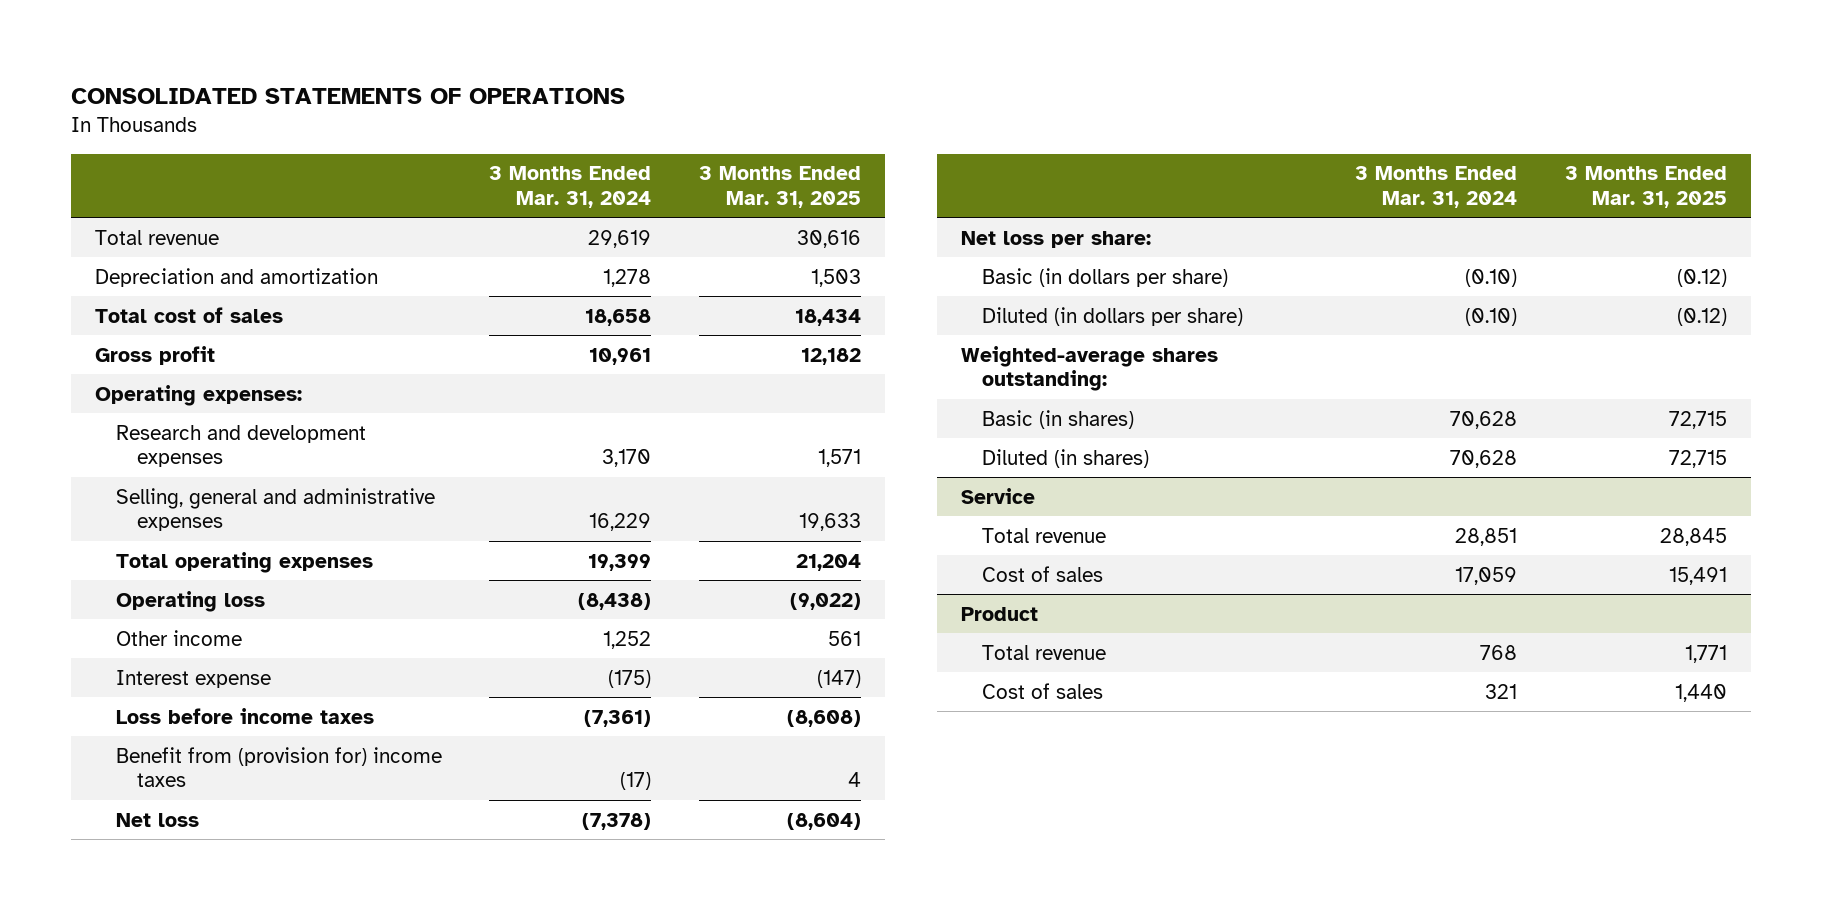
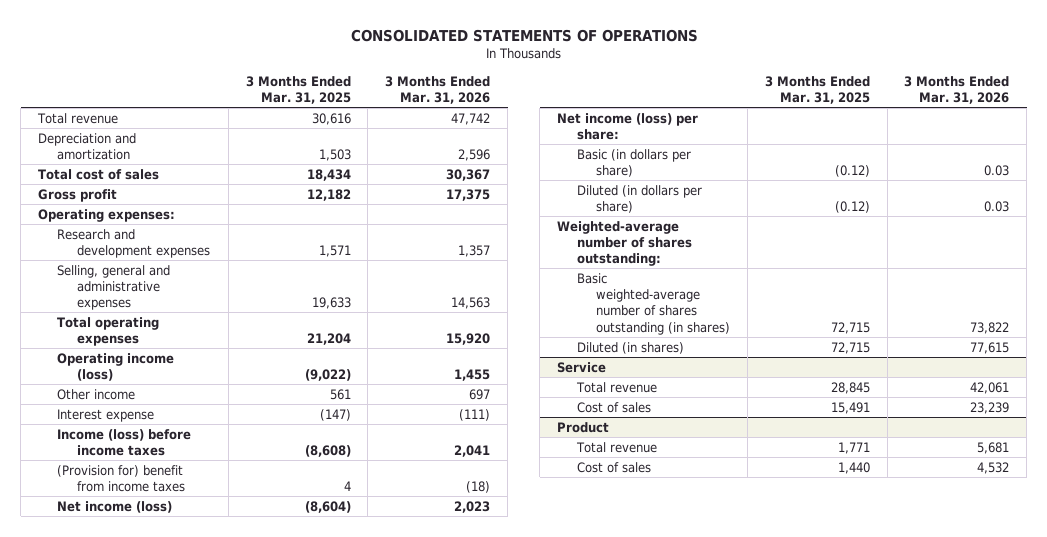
[489,166,652,208] 3 Months Ended Mar. 31, 2024 -> none
none -> [385,75,491,104] 3 Months Ended Mar. 31, 2026
[115,590,265,612] Operating loss -> [57,352,175,381] Operating income (loss)
[115,707,374,724] Loss before income taxes -> [57,428,192,456] Income (loss) before income taxes
[115,746,442,788] Benefit from (provision for) income taxes -> [57,464,186,492] (Provision for) benefit from income taxes
[115,812,199,827] Net loss -> [57,500,173,513] Net income (loss)
[961,230,1152,248] Net loss per share: -> [557,112,699,140] Net income (loss) per share:
[961,345,1219,392] Weighted-average shares outstanding: -> [557,220,692,267] Weighted-average number of shares outstanding:
[981,409,1134,429] Basic (in shares) -> [576,272,731,335] Basic weighted-average number of shares outstanding (in shares)

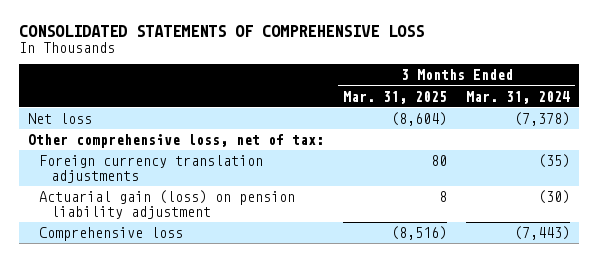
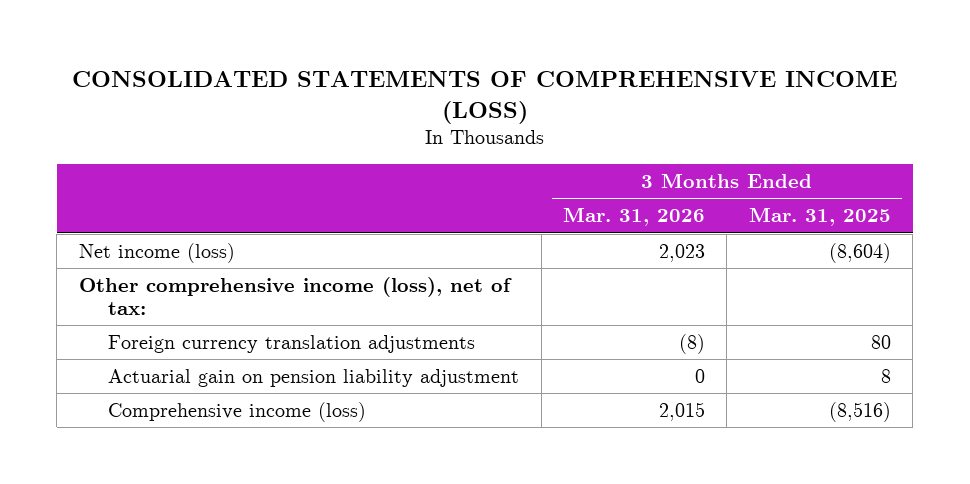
[18,24,424,37] CONSOLIDATED STATEMENTS OF COMPREHENSIVE LOSS -> [71,71,897,124] CONSOLIDATED STATEMENTS OF COMPREHENSIVE INCOME (LOSS)
[465,90,570,104] Mar. 31, 2024 -> none
none -> [563,207,706,227] Mar. 31, 2026
[28,113,93,125] Net loss -> [78,242,235,263] Net income (loss)
[28,134,325,149] Other comprehensive loss, net of tax: -> [78,276,512,315] Other comprehensive income (loss), net of tax:
[39,190,296,220] Actuarial gain (loss) on pension liability adjustment -> [108,368,520,387] Actuarial gain on pension liability adjustment
[39,227,184,242] Comprehensive loss -> [108,401,367,422] Comprehensive income (loss)

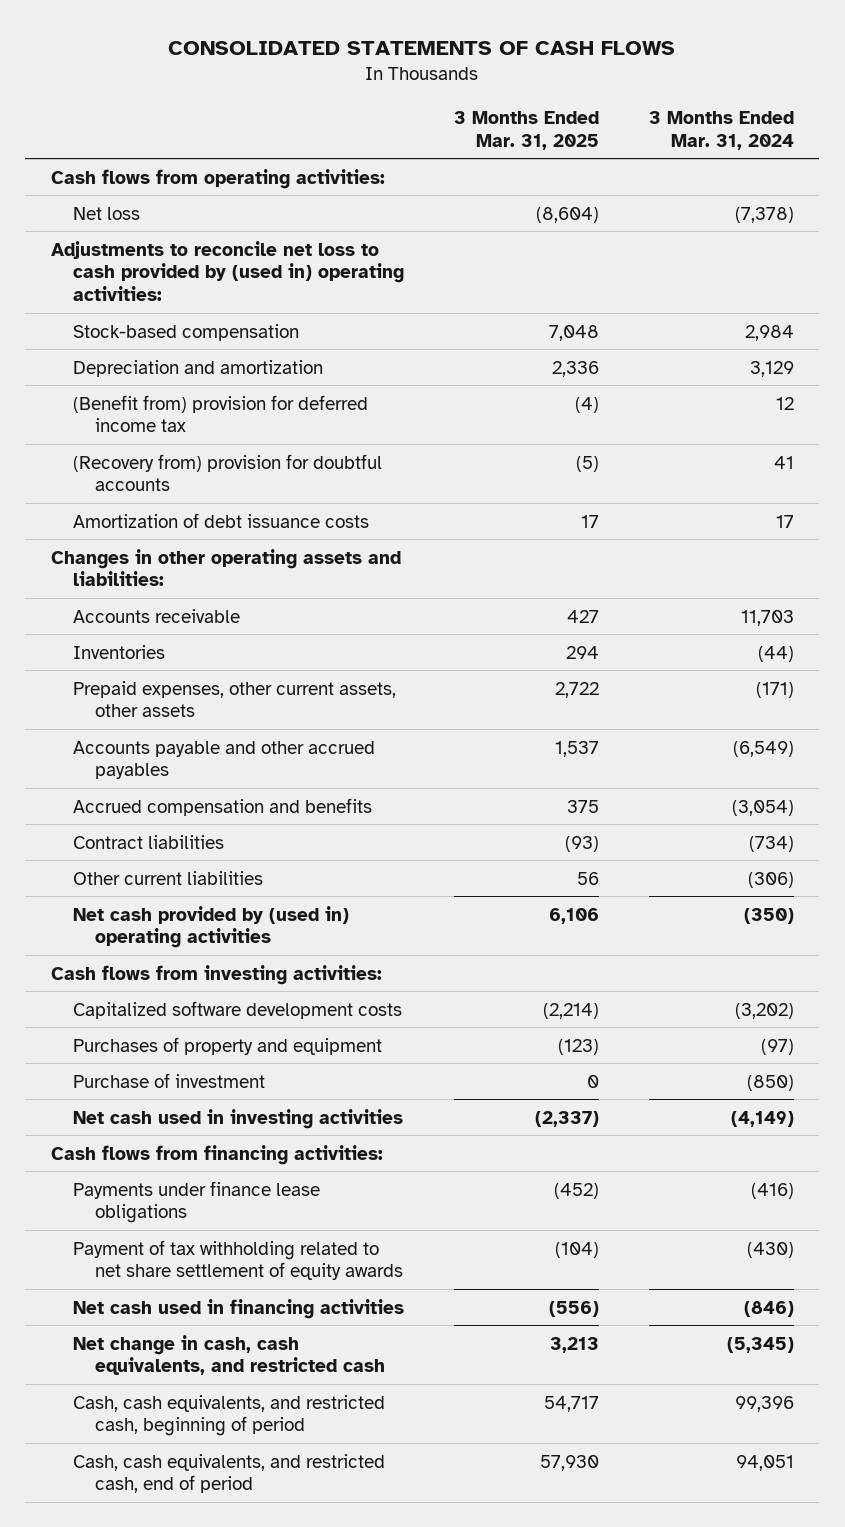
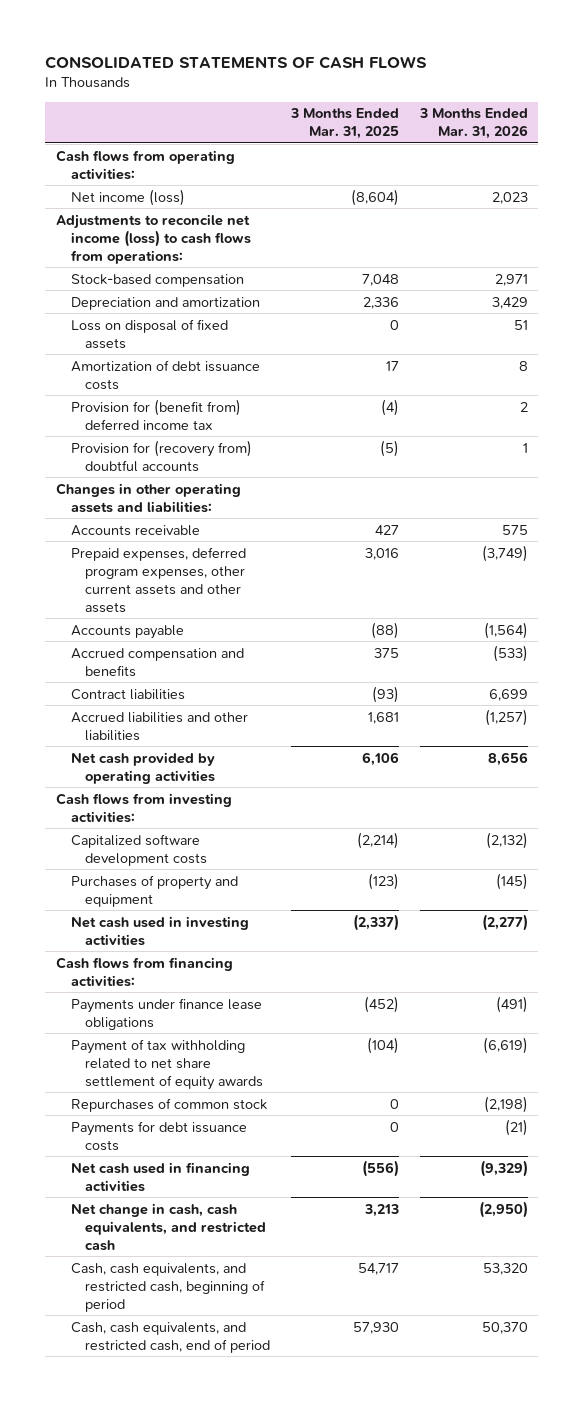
[649,110,795,150] 3 Months Ended Mar. 31, 2024 -> none
none -> [418,108,528,140] 3 Months Ended Mar. 31, 2026
[72,206,140,220] Net loss -> [70,188,185,206] Net income (loss)
[50,240,404,302] Adjustments to reconcile net loss to cash provided by (used in) operating activities: -> [55,213,251,264] Adjustments to reconcile net income (loss) to cash flows from operations:
[72,394,368,433] (Benefit from) provision for deferred income tax -> none
[72,453,382,492] (Recovery from) provision for doubtful accounts -> none
none -> [70,318,228,349] Loss on disposal of fixed assets
none -> [70,398,241,430] Provision for (benefit from) deferred income tax
none -> [70,439,252,472] Provision for (recovery from) doubtful accounts
[72,644,165,659] Inventories -> none
[72,680,396,718] Prepaid expenses, other current assets, other assets -> [70,546,246,613] Prepaid expenses, deferred program expenses, other current assets and other assets
[554,681,599,698] 2,722 -> [365,547,400,560] 3,016
[72,740,375,780] Accounts payable and other accrued payables -> [70,624,184,639] Accounts payable
[554,740,599,757] 1,537 -> [371,621,400,639] (88)
[72,870,263,885] Other current liabilities -> [70,711,248,741] Accrued liabilities and other liabilities
[576,871,599,885] 56 -> [368,711,400,724] 1,681
[72,905,349,949] Net cash provided by (used in) operating activities -> [70,751,216,784] Net cash provided by operating activities
[72,1072,265,1088] Purchase of investment -> none
none -> [70,1097,267,1112] Repurchases of common stock
none -> [70,1120,247,1151] Payments for debt issuance costs

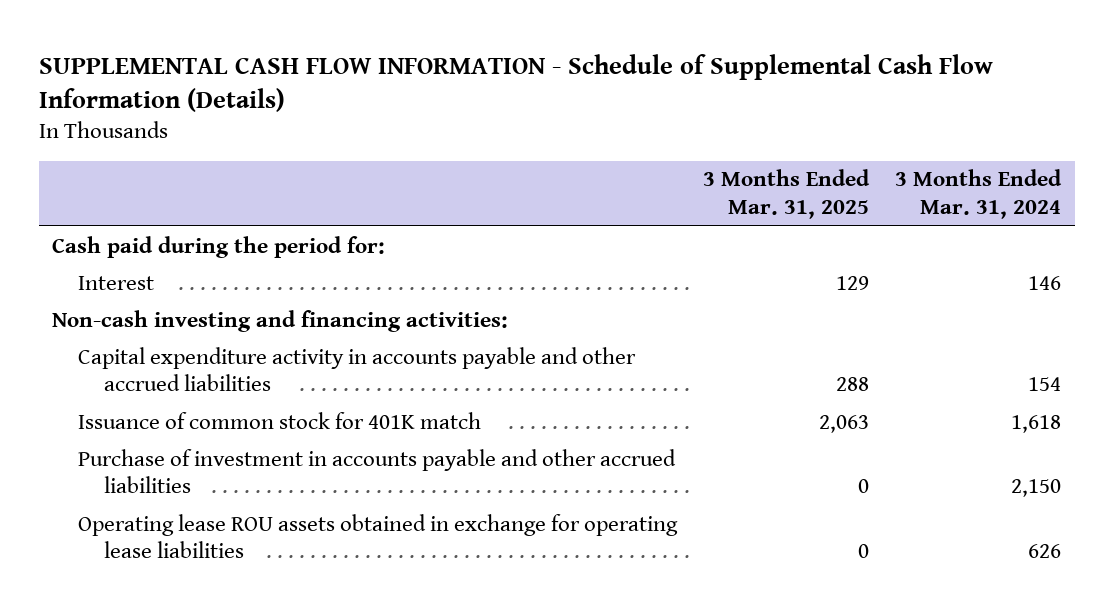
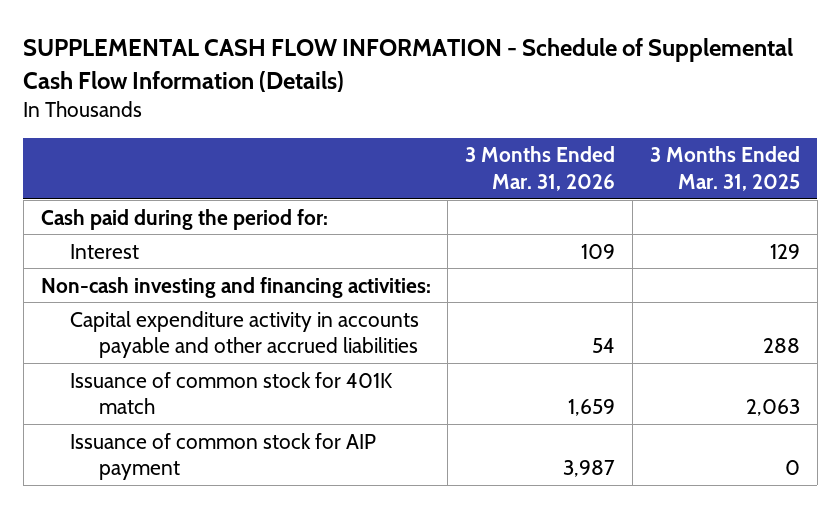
[895,169,1063,219] 3 Months Ended Mar. 31, 2024 -> none
none -> [465,146,616,191] 3 Months Ended Mar. 31, 2026
[78,448,677,494] Purchase of investment in accounts payable and other accrued liabilities -> none
[78,513,679,559] Operating lease ROU assets obtained in exchange for operating lease liabilities -> none
none -> [69,432,376,480] Issuance of common stock for AIP payment

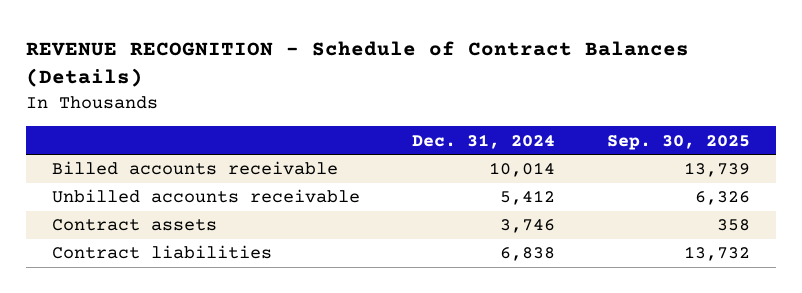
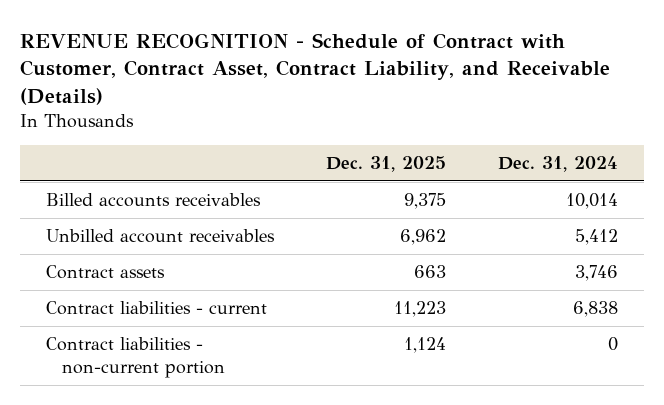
[26,40,690,88] REVENUE RECOGNITION - Schedule of Contract Balances (Details) -> [20,32,611,106] REVENUE RECOGNITION - Schedule of Contract with Customer, Contract Asset, Contract Liability, and Receivable (Details)
[606,134,750,150] Sep. 30, 2025 -> none
none -> [326,155,447,172] Dec. 31, 2025
[51,161,338,176] Billed accounts receivable -> [46,193,262,208] Billed accounts receivables
[51,189,360,204] Unbilled accounts receivable -> [46,229,276,244] Unbilled account receivables
[51,245,272,260] Contract liabilities -> [46,301,268,316] Contract liabilities - current
none -> [46,337,225,378] Contract liabilities - non-current portion

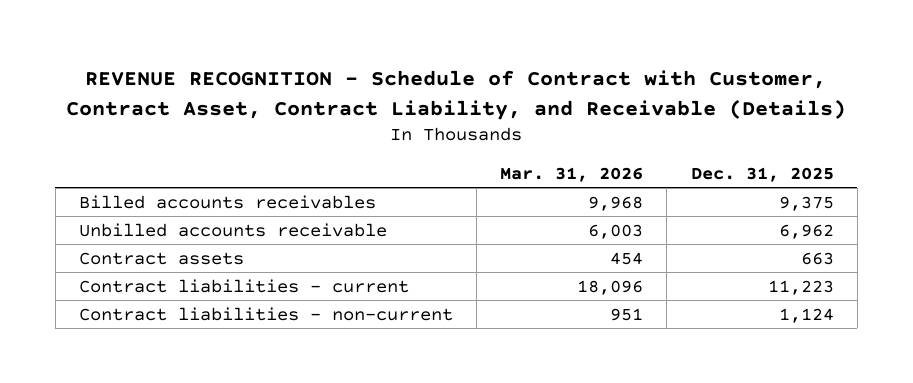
[497,155,618,172] Dec. 31, 2024 -> none
none -> [500,167,644,183] Mar. 31, 2026
[46,229,276,244] Unbilled account receivables -> [79,222,388,237] Unbilled accounts receivable
[46,337,225,378] Contract liabilities - non-current portion -> [79,306,454,321] Contract liabilities - non-current

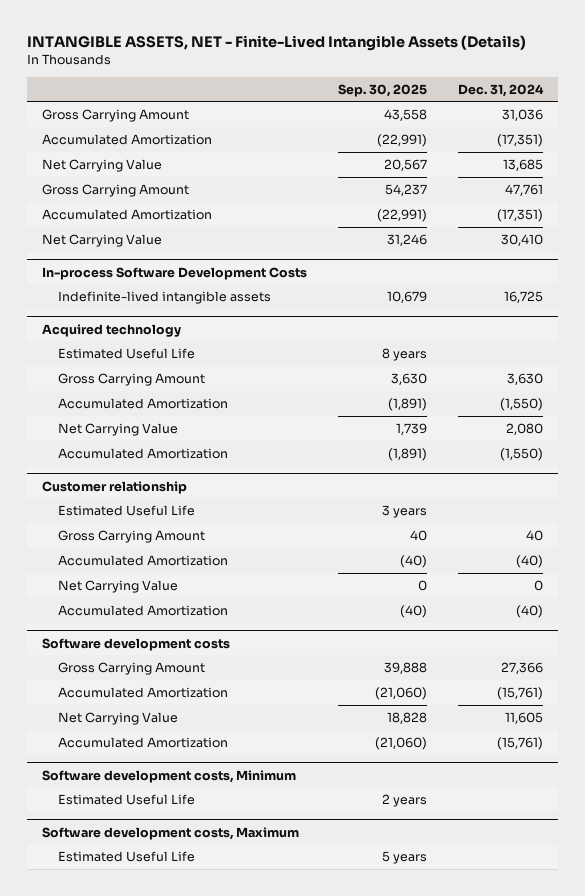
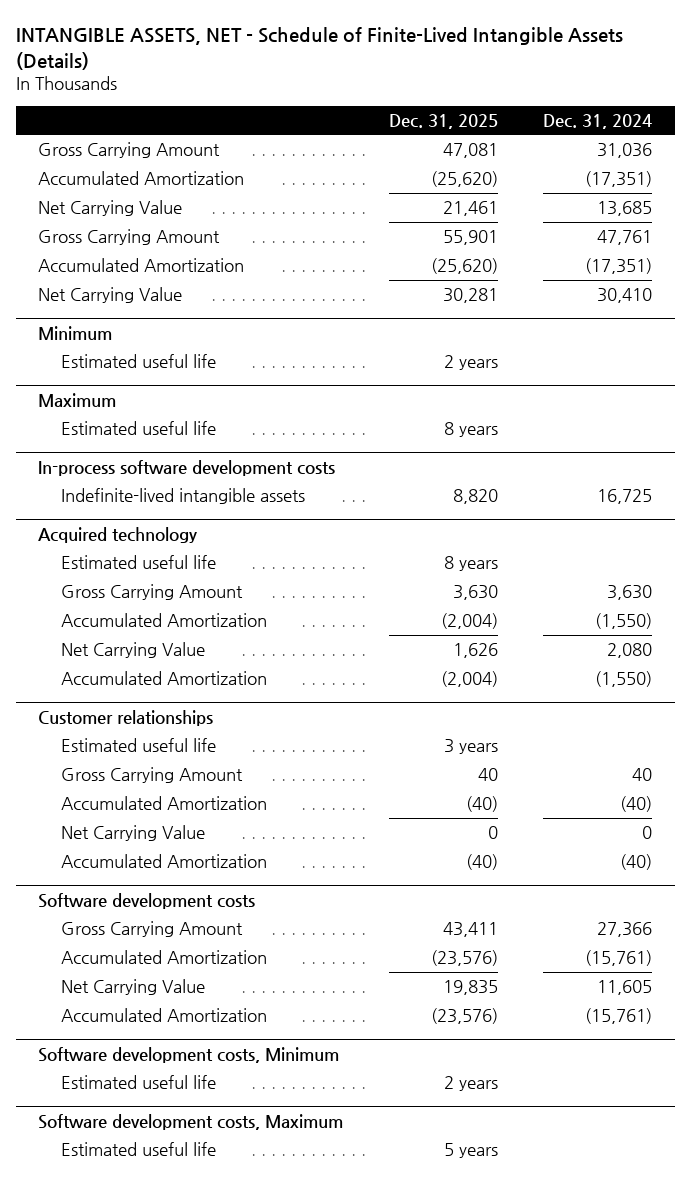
[26,34,526,51] INTANGIBLE ASSETS, NET - Finite-Lived Intangible Assets (Details) -> [15,27,623,70] INTANGIBLE ASSETS, NET - Schedule of Finite-Lived Intangible Assets (Details)
[338,83,428,97] Sep. 30, 2025 -> none
none -> [388,113,498,129] Dec. 31, 2025
none -> [38,325,113,340] Minimum
none -> [60,354,216,369] Estimated useful life
none -> [38,392,117,407] Maximum
none -> [60,421,216,436] Estimated useful life
[42,266,308,280] In-process Software Development Costs -> [38,459,336,476] In-process software development costs
[57,347,195,359] Estimated Useful Life -> [60,555,216,570] Estimated useful life
[42,480,188,494] Customer relationship -> [38,709,214,726] Customer relationships
[57,504,195,516] Estimated Useful Life -> [60,738,216,753] Estimated useful life
[57,793,195,805] Estimated Useful Life -> [60,1075,216,1090] Estimated useful life
[57,850,195,862] Estimated Useful Life -> [60,1142,216,1157] Estimated useful life

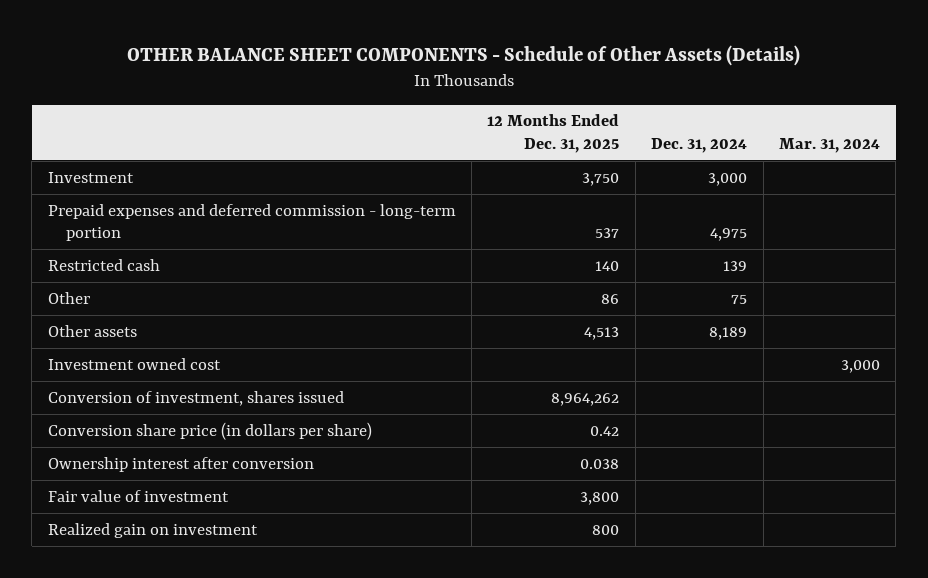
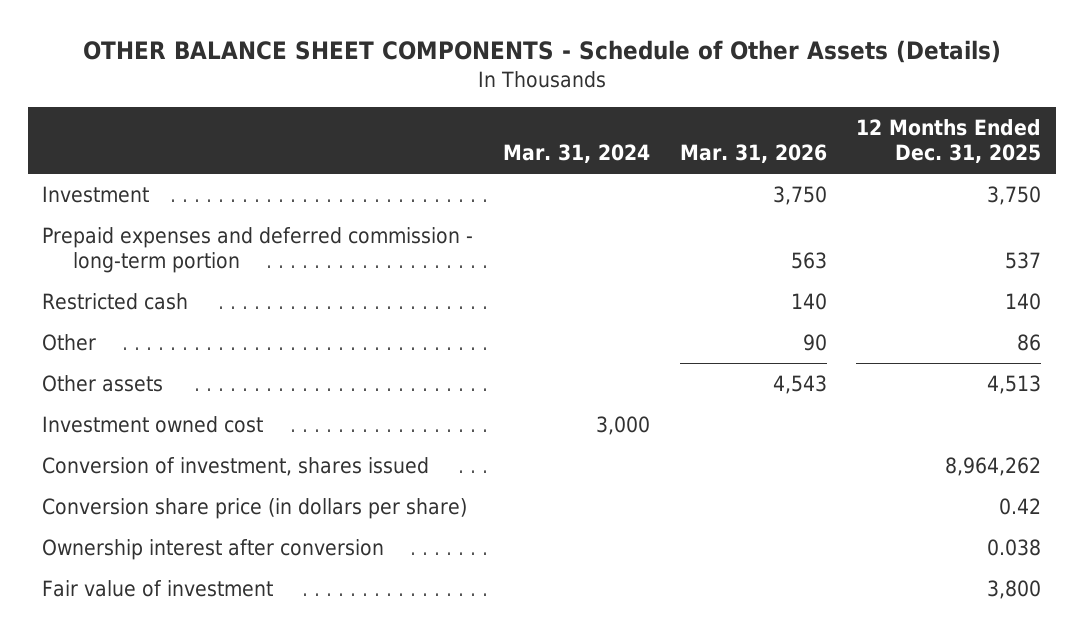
[651,137,748,153] Dec. 31, 2024 -> none
none -> [679,144,827,164] Mar. 31, 2026
[47,522,258,538] Realized gain on investment -> none

